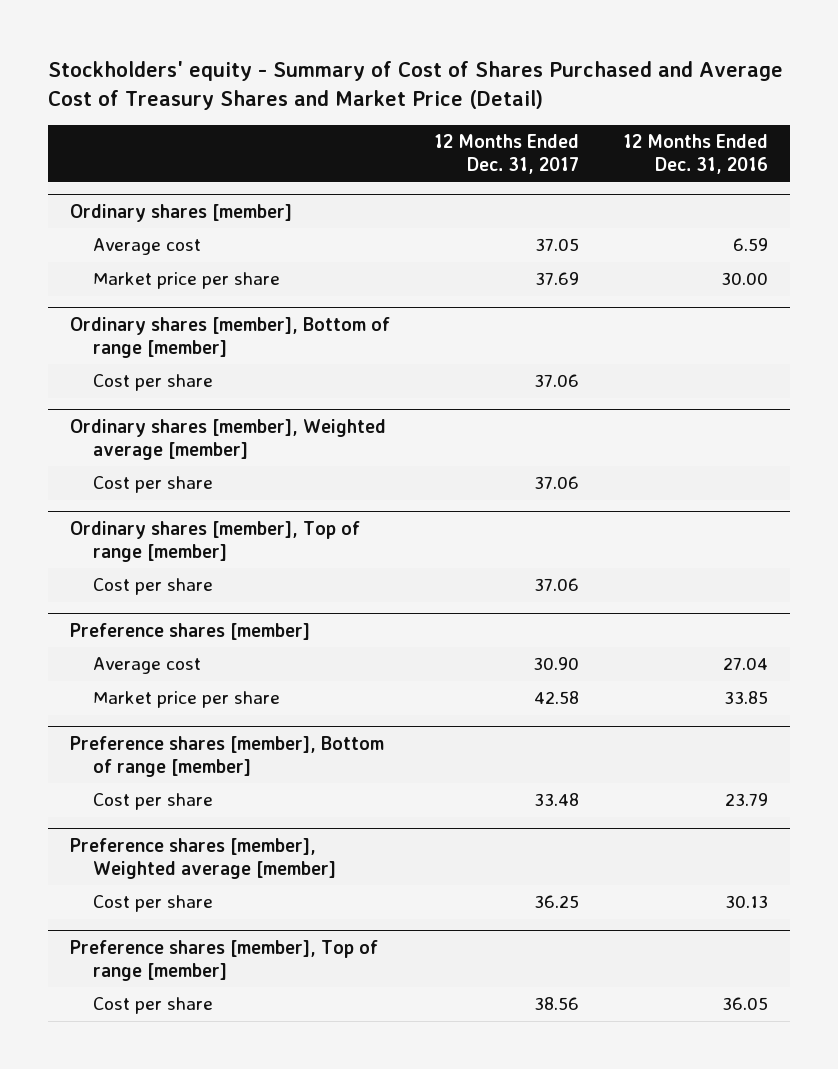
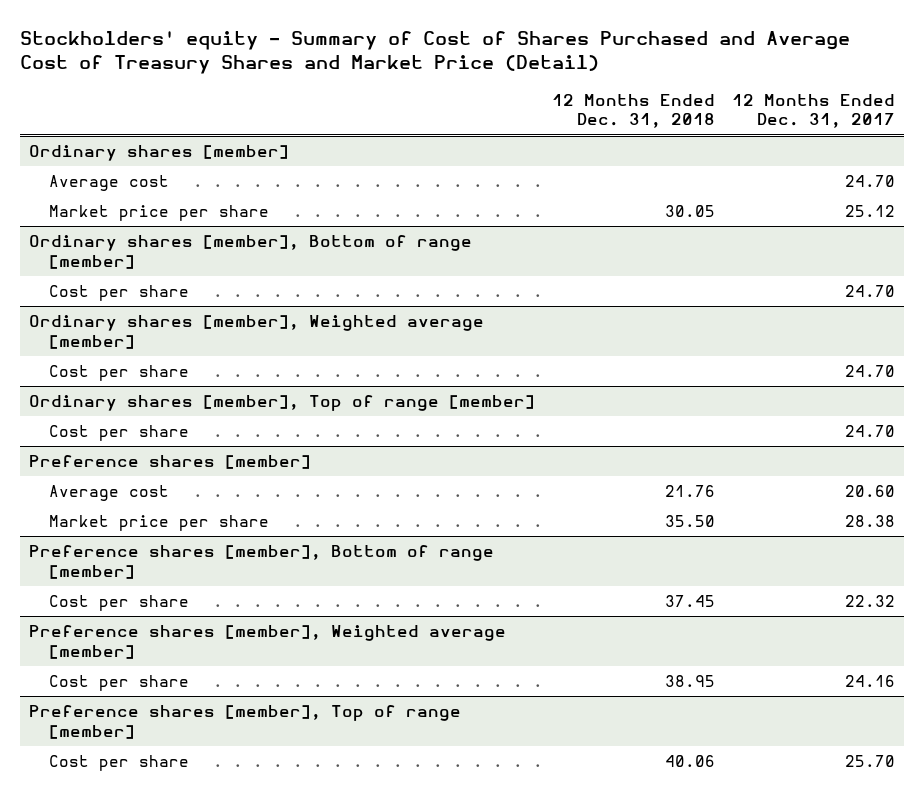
[623,134,769,175] 12 Months Ended Dec. 31, 2016 -> none
none -> [552,93,716,129] 12 Months Ended Dec. 31, 2018
[535,238,580,252] 37.05 -> [845,175,896,188] 24.70
[535,272,580,286] 37.69 -> [845,205,896,218] 25.12
[534,374,580,388] 37.06 -> [845,285,896,298] 24.70
[534,476,580,490] 37.06 -> [845,365,896,378] 24.70
[534,578,580,592] 37.06 -> [845,425,896,438] 24.70
[533,657,580,671] 30.90 -> [845,485,896,498] 20.60
[534,691,580,705] 42.58 -> [845,515,896,528] 28.38
[534,793,580,807] 33.48 -> [845,595,896,608] 22.32
[534,895,580,909] 36.25 -> [845,675,896,688] 24.16
[534,997,580,1011] 38.56 -> [845,755,896,768] 25.70

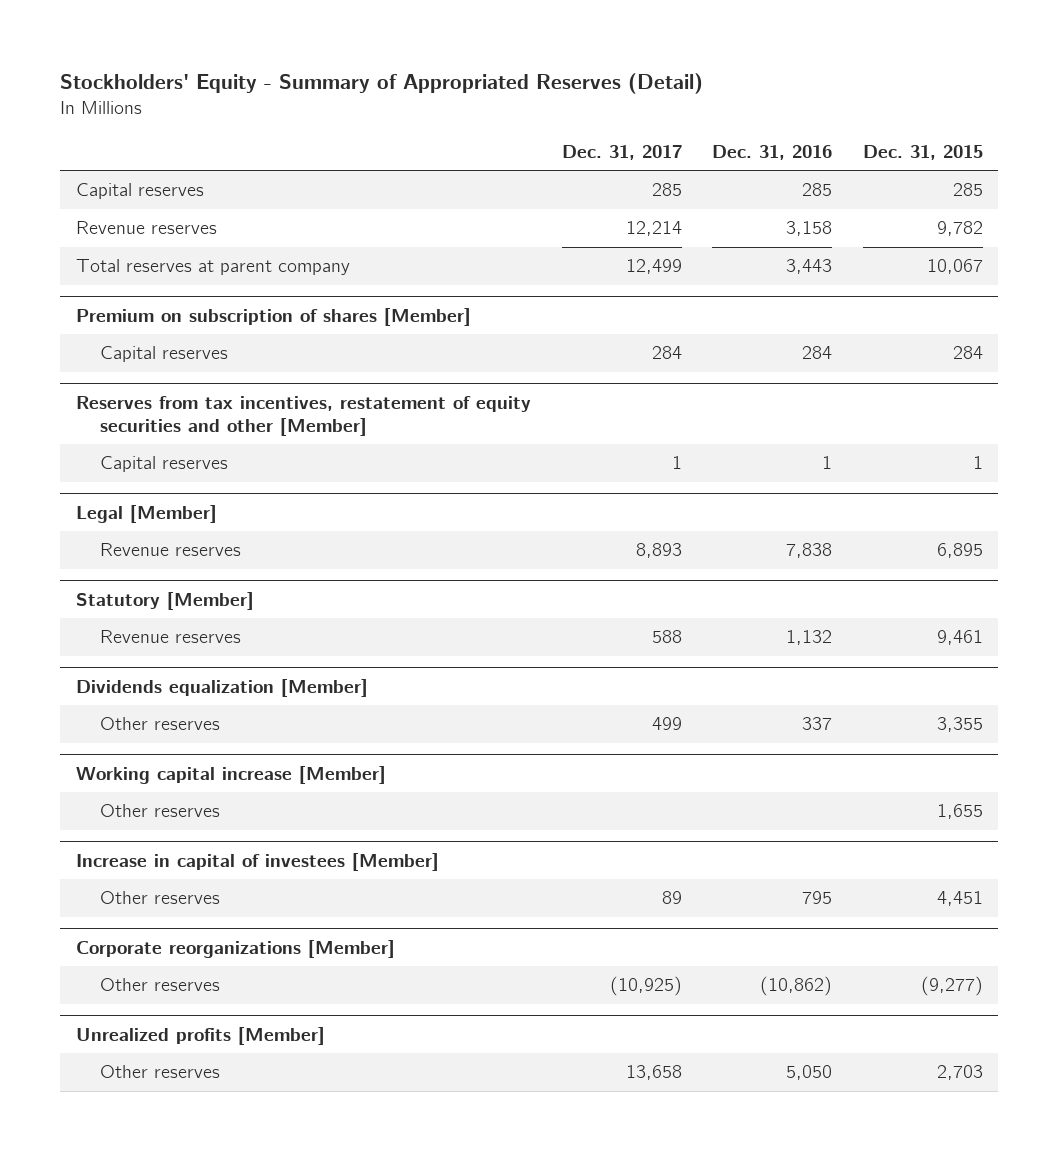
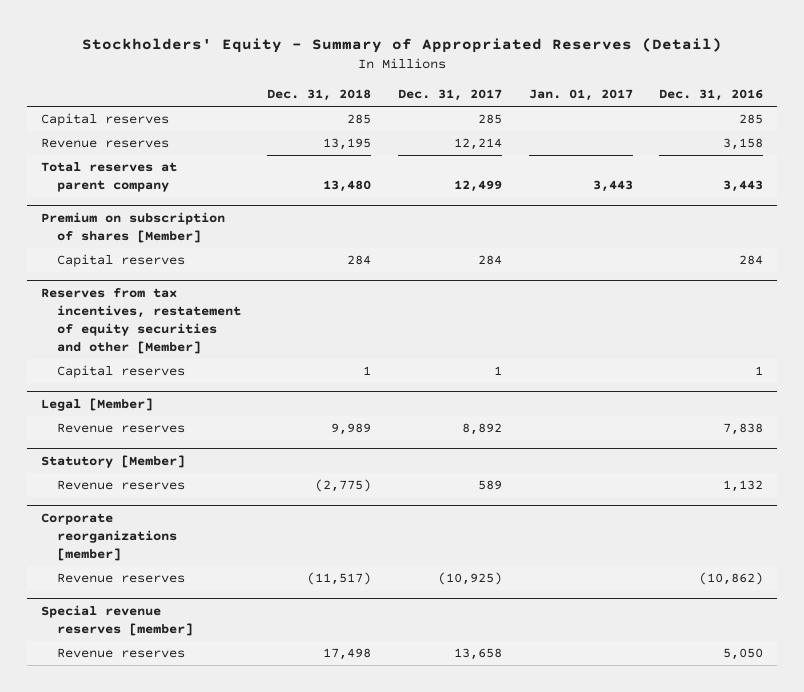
[862,144,983,160] Dec. 31, 2015 -> none
none -> [267,89,372,102] Dec. 31, 2018
none -> [528,89,633,102] Jan. 01, 2017
[635,543,682,559] 8,893 -> [462,423,503,436] 8,892
[75,678,368,697] Dividends equalization [Member] -> none
[99,717,220,731] Other reserves -> none
[75,765,386,784] Working capital increase [Member] -> none
[99,804,220,818] Other reserves -> none
[75,852,439,871] Increase in capital of investees [Member] -> none
[99,891,220,905] Other reserves -> none
[75,1026,325,1045] Unrealized profits [Member] -> none
[651,630,682,644] 588 -> [478,480,503,491] 589
[75,939,395,958] Corporate reorganizations [Member] -> [40,513,177,561] Corporate reorganizations [member]
[99,978,220,992] Other reserves -> [56,573,185,584] Revenue reserves
none -> [40,605,193,637] Special revenue reserves [member]
[99,1065,220,1079] Other reserves -> [56,648,185,659] Revenue reserves

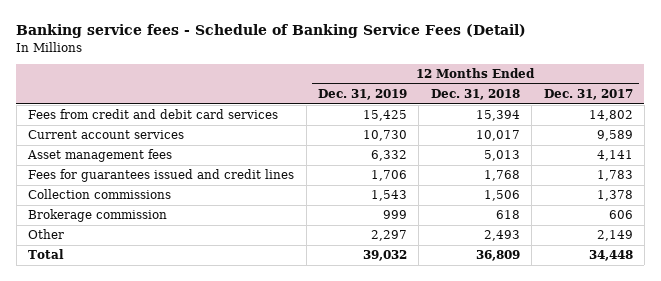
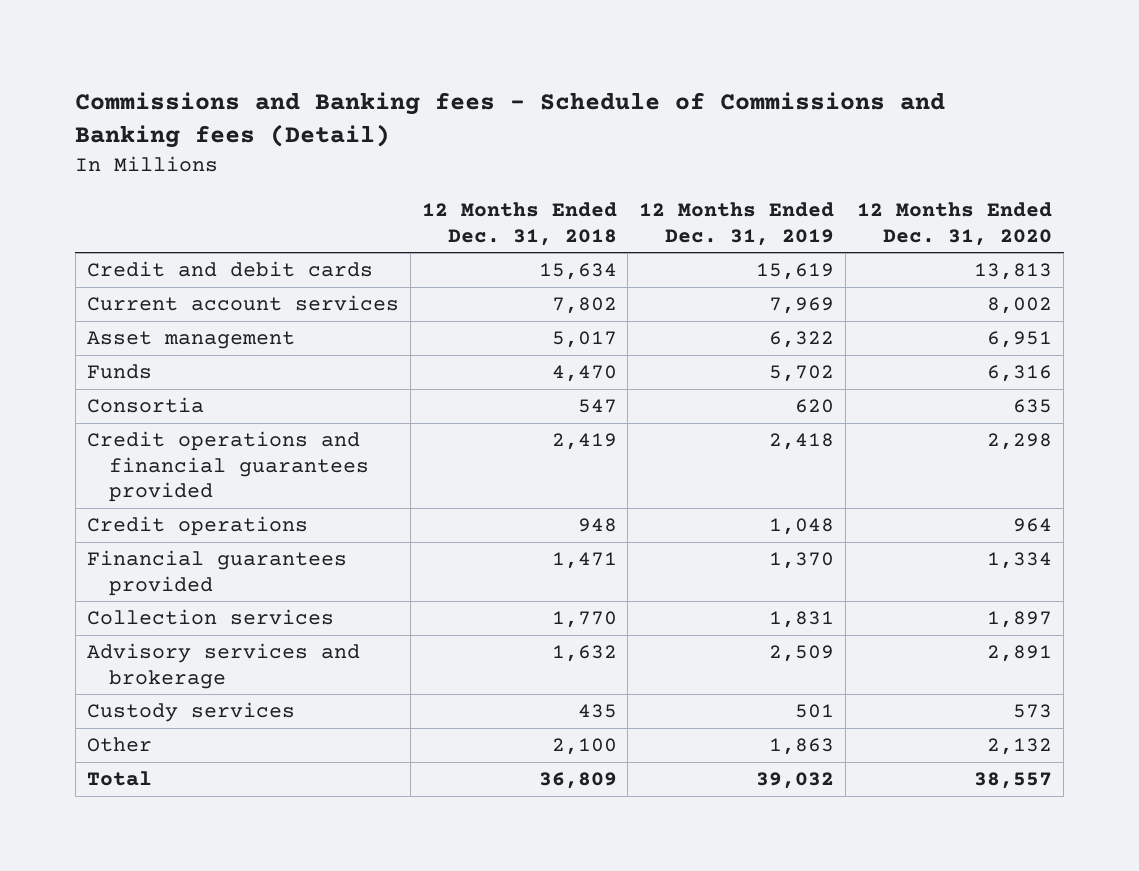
[16,24,527,39] Banking service fees - Schedule of Banking Service Fees (Detail) -> [75,91,946,149] Commissions and Banking fees - Schedule of Commissions and Banking fees (Detail)
[543,89,633,101] Dec. 31, 2017 -> none
none -> [857,202,1053,246] 12 Months Ended Dec. 31, 2020
[28,109,279,120] Fees from credit and debit card services -> [86,261,373,278] Credit and debit cards
[362,110,407,122] 15,425 -> [756,263,835,281] 15,619
[475,110,520,122] 15,394 -> [538,263,617,281] 15,634
[362,130,407,142] 10,730 -> [769,297,835,315] 7,969
[475,130,520,142] 10,017 -> [551,297,617,315] 7,802
[27,149,173,163] Asset management fees -> [86,331,295,350] Asset management
[370,150,407,162] 6,332 -> [769,331,835,349] 6,322
[483,150,520,162] 5,013 -> [551,331,617,349] 5,017
none -> [86,364,152,380] Funds
none -> [86,397,204,414] Consortia
[28,169,295,183] Fees for guarantees issued and credit lines -> [86,431,369,503] Credit operations and financial guarantees provided
[370,170,407,182] 1,706 -> [769,433,835,451] 2,418
[483,170,520,182] 1,768 -> [551,433,617,451] 2,419
none -> [86,516,308,537] Credit operations
none -> [86,550,347,596] Financial guarantees provided
[28,189,172,200] Collection commissions -> [86,609,334,626] Collection services
[370,190,407,202] 1,543 -> [769,611,835,629] 1,831
[483,190,520,202] 1,506 -> [551,611,617,629] 1,770
[28,209,168,223] Brokerage commission -> [86,643,360,689] Advisory services and brokerage
[382,210,407,220] 999 -> [769,645,835,663] 2,509
[495,210,520,220] 618 -> [551,645,617,663] 1,632
none -> [86,702,295,723] Custody services
[370,230,407,242] 2,297 -> [769,738,835,756] 1,863
[483,230,520,242] 2,493 -> [551,738,617,756] 2,100

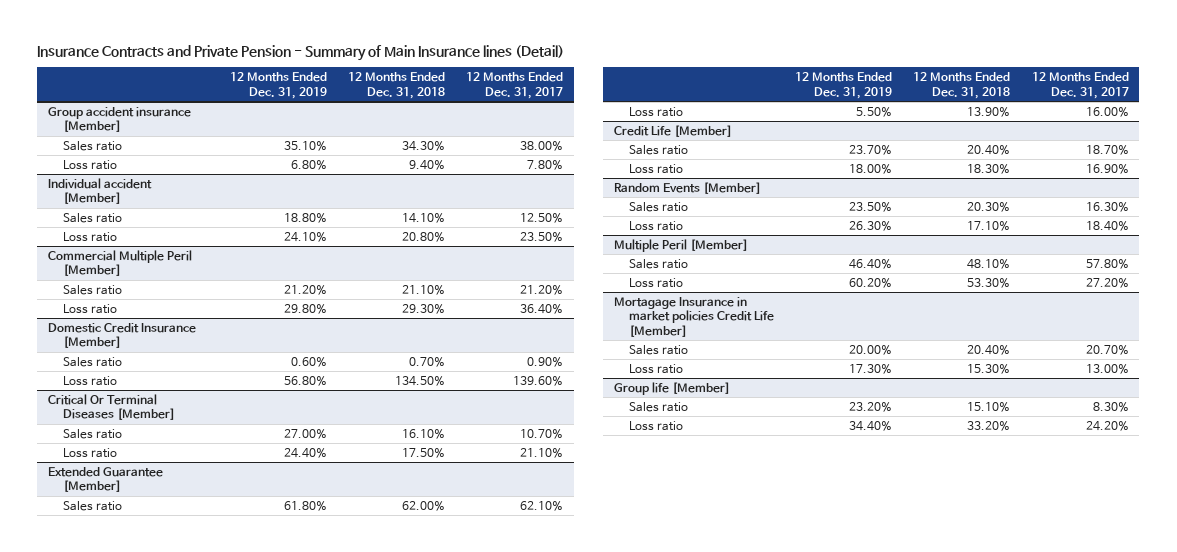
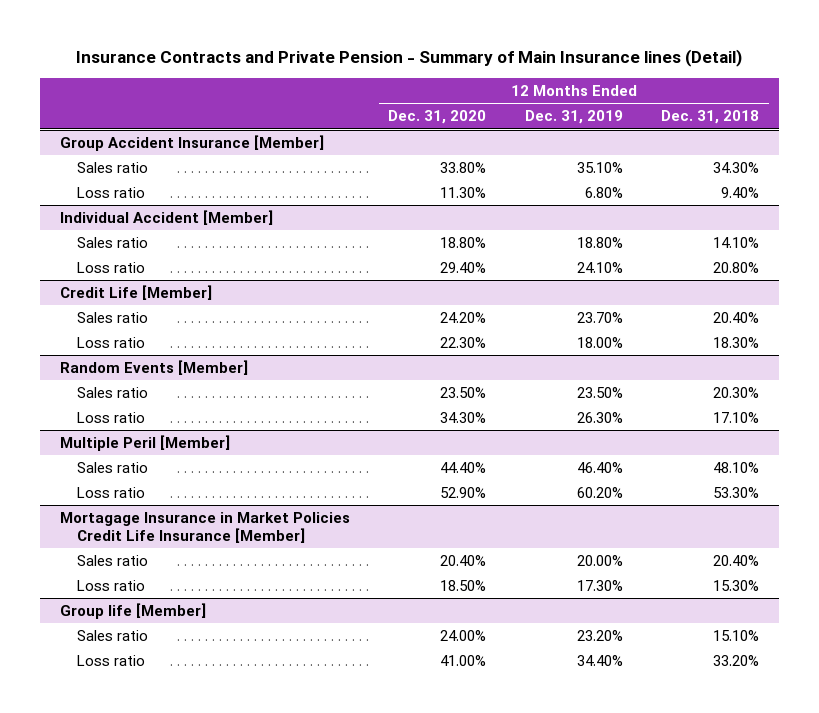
[466,72,564,99] 12 Months Ended Dec. 31, 2017 -> none
none -> [388,110,487,125] Dec. 31, 2020
[48,106,192,133] Group accident insurance [Member] -> [59,134,324,151] Group Accident Insurance [Member]
[48,177,153,205] Individual accident [Member] -> [59,209,273,225] Individual Accident [Member]
[48,249,193,277] Commercial Multiple Peril [Member] -> none
[63,284,123,295] Sales ratio -> none
[63,303,118,314] Loss ratio -> none
[48,322,197,349] Domestic Credit Insurance [Member] -> none
[63,356,123,367] Sales ratio -> none
[63,375,118,386] Loss ratio -> none
[48,393,176,421] Critical Or Terminal Diseases [Member] -> none
[63,428,123,439] Sales ratio -> none
[63,447,118,458] Loss ratio -> none
[48,466,164,493] Extended Guarantee [Member] -> none
[63,500,123,511] Sales ratio -> none
[629,106,684,117] Loss ratio -> none
[613,296,775,337] Mortagage Insurance in market policies Credit Life [Member] -> [59,511,350,543] Mortagage Insurance in Market Policies Credit Life Insurance [Member]

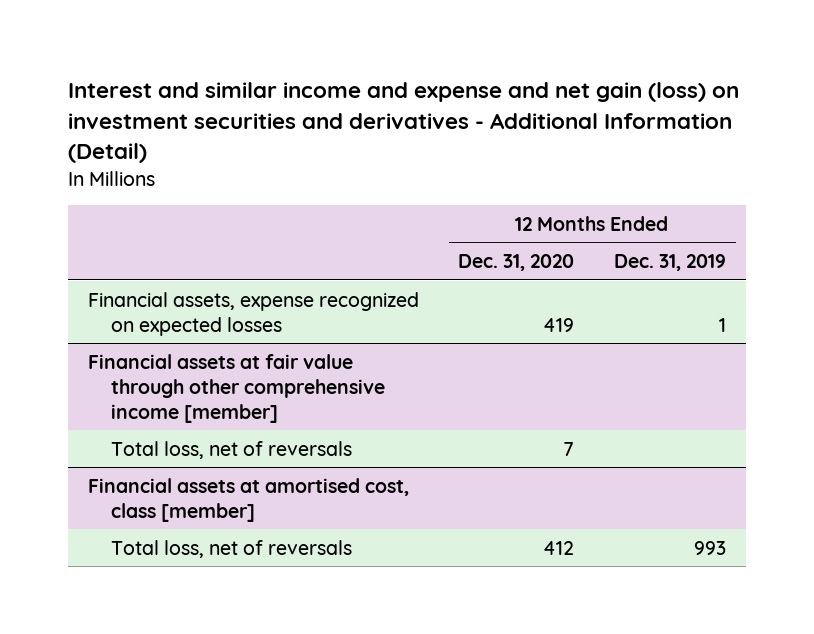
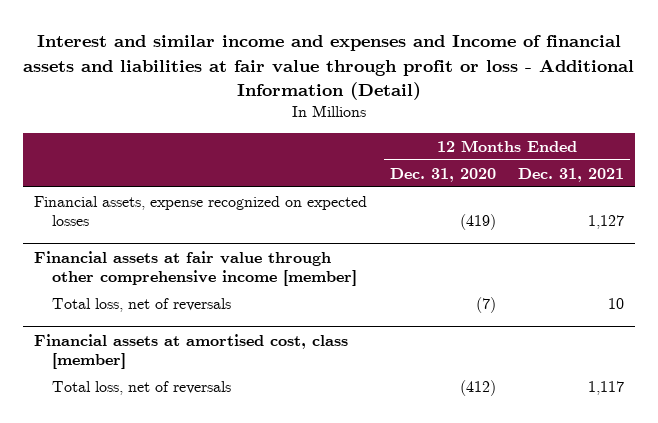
[68,82,740,164] Interest and similar income and expense and net gain (loss) on investment securities and derivatives - Additional Information (Detail) -> [23,35,635,101] Interest and similar income and expenses and Income of financial assets and liabilities at fair value through profit or loss - Additional Information (Detail)
[614,254,727,272] Dec. 31, 2019 -> none
none -> [518,167,625,182] Dec. 31, 2021
[543,317,575,332] 419 -> [459,214,496,231] (419)
[563,441,575,456] 7 -> [475,296,496,313] (7)
[543,540,575,555] 412 -> [459,379,496,396] (412)

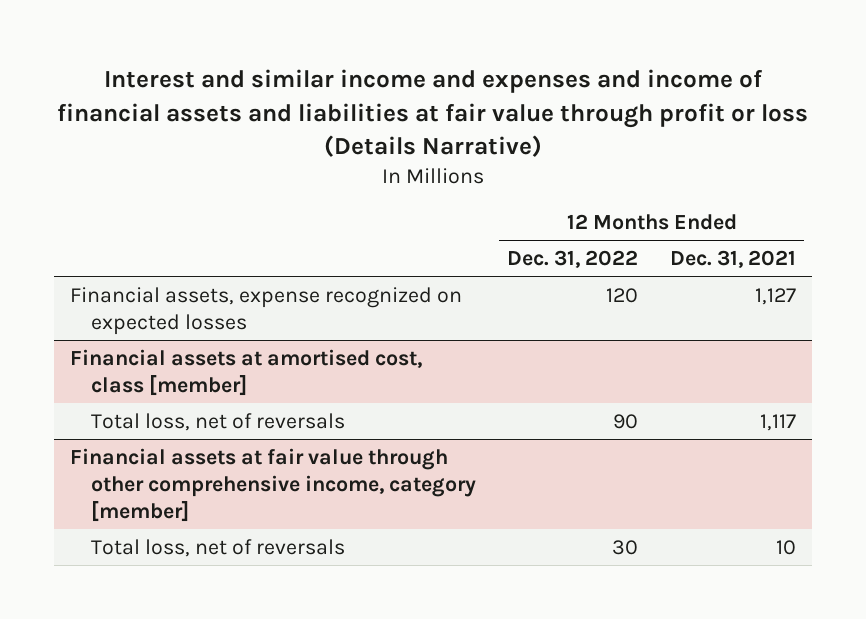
[23,35,635,101] Interest and similar income and expenses and Income of financial assets and liabilities at fair value through profit or loss - Additional Information (Detail) -> [56,69,808,157] Interest and similar income and expenses and income of financial assets and liabilities at fair value through profit or loss (Details Narrative)
[389,167,496,182] Dec. 31, 2020 -> none
none -> [507,250,639,269] Dec. 31, 2022
[34,250,357,287] Financial assets at fair value through other comprehensive income [member] -> none
[51,297,231,312] Total loss, net of reversals -> none
none -> [69,447,476,522] Financial assets at fair value through other comprehensive income, category [member]
none -> [90,538,345,557] Total loss, net of reversals

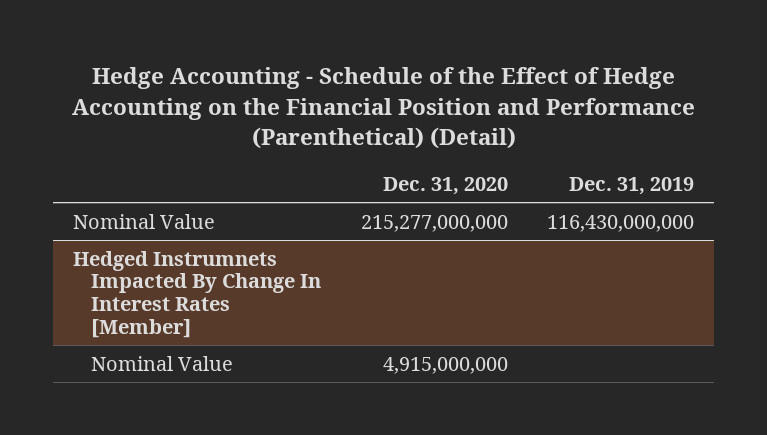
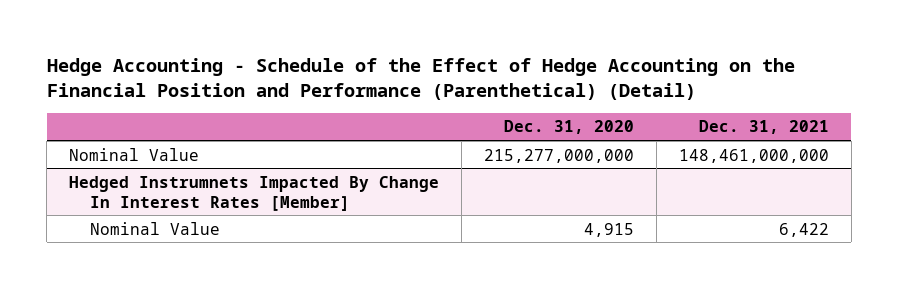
[569,176,695,195] Dec. 31, 2019 -> none
none -> [698,120,829,135] Dec. 31, 2021
[382,356,508,374] 4,915,000,000 -> [583,222,634,237] 4,915

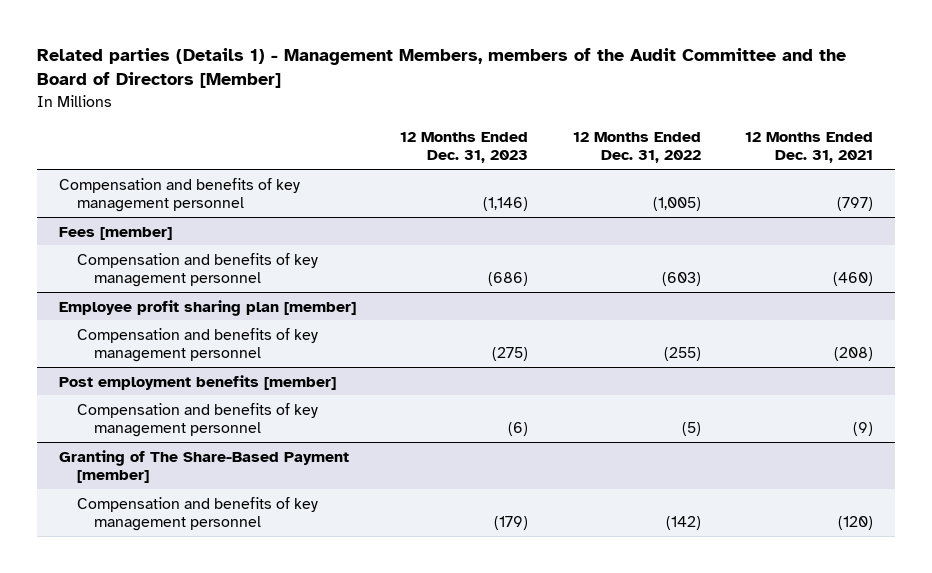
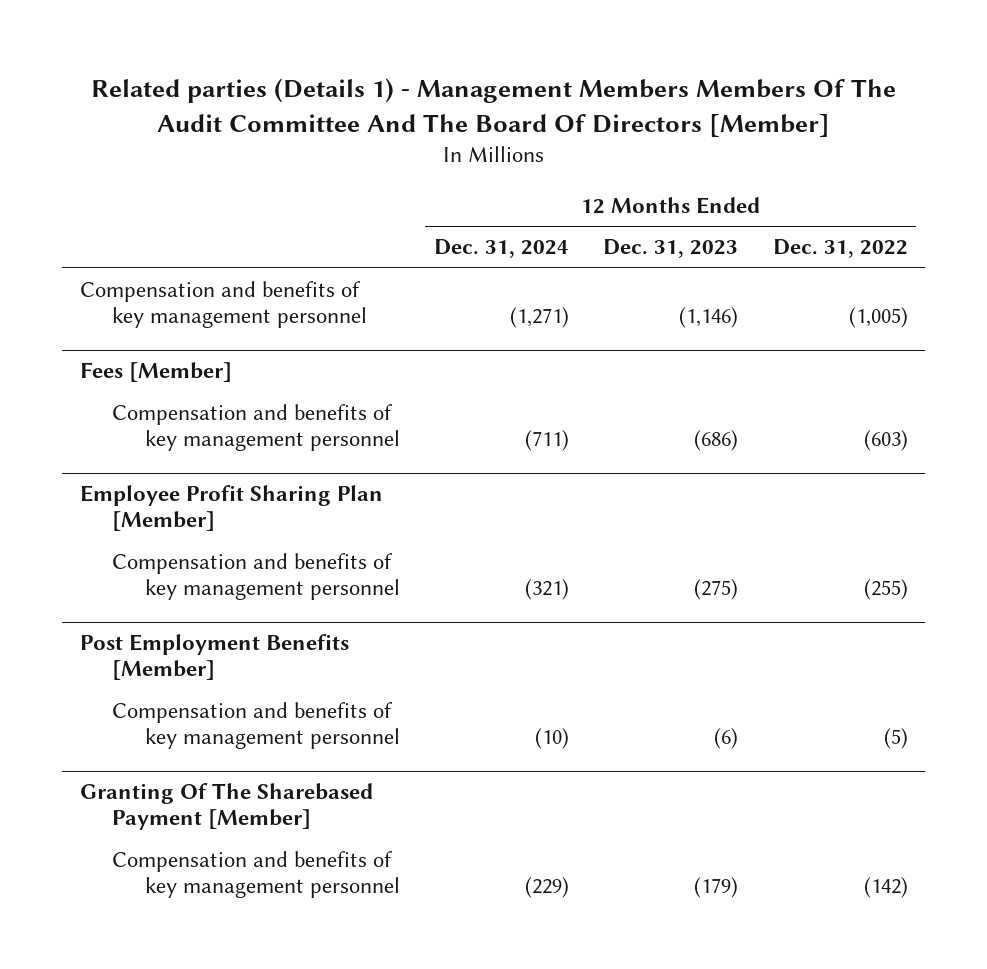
[36,48,846,89] Related parties (Details 1) - Management Members, members of the Audit Committee and the Board of Directors [Member] -> [90,78,896,138] Related parties (Details 1) - Management Members Members Of The Audit Committee And The Board Of Directors [Member]
[745,131,874,164] 12 Months Ended Dec. 31, 2021 -> none
none -> [433,239,569,259] Dec. 31, 2024
[58,226,172,240] Fees [member] -> [79,362,232,383] Fees [Member]
[58,299,356,316] Employee profit sharing plan [member] -> [79,485,383,532] Employee Profit Sharing Plan [Member]
[58,374,336,390] Post employment benefits [member] -> [79,634,349,681] Post Employment Benefits [Member]
[58,449,349,484] Granting of The Share-Based Payment [member] -> [79,783,373,831] Granting Of The Sharebased Payment [Member]

